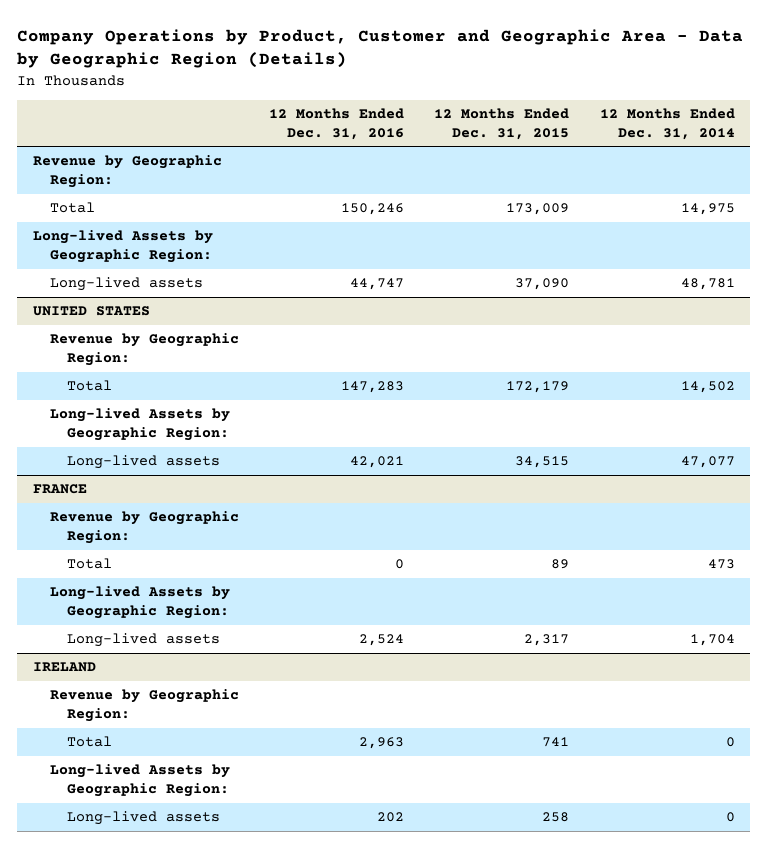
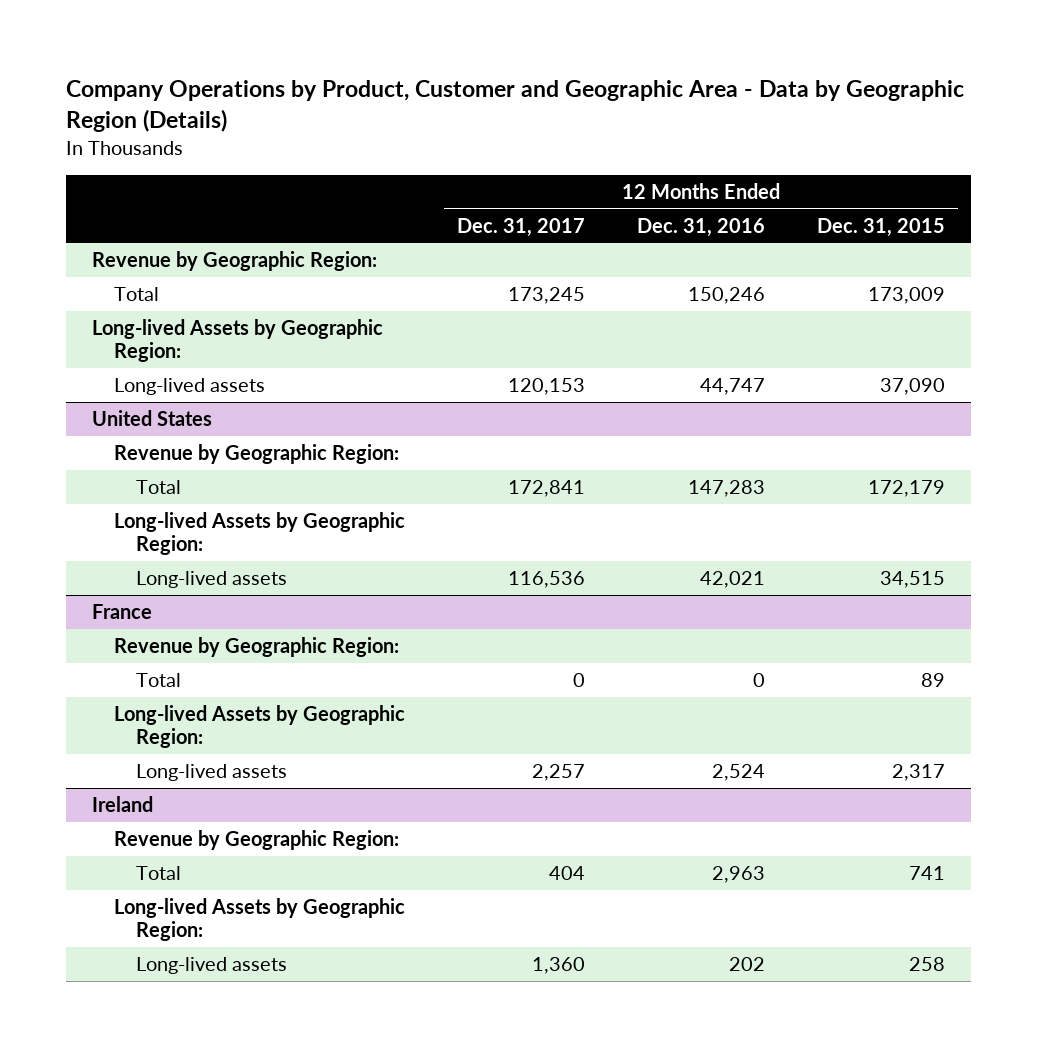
[599,107,735,140] 12 Months Ended Dec. 31, 2014 -> none
none -> [457,217,586,237] Dec. 31, 2017
[32,306,150,317] UNITED STATES -> [92,410,213,427] United States
[32,484,87,495] FRANCE -> [92,604,153,620] France
[32,662,96,673] IRELAND -> [92,796,154,813] Ireland

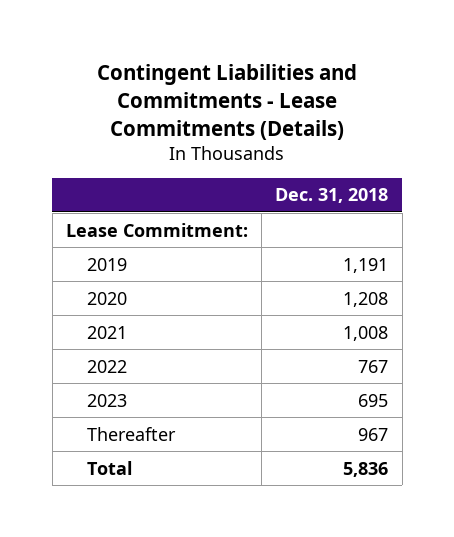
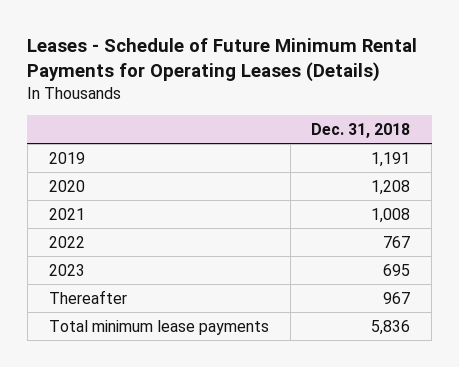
[97,63,358,140] Contingent Liabilities and Commitments - Lease Commitments (Details) -> [27,38,418,83] Leases - Schedule of Future Minimum Rental Payments for Operating Leases (Details)
[65,222,248,237] Lease Commitment: -> none
[87,460,133,475] Total -> [48,319,269,335] Total minimum lease payments

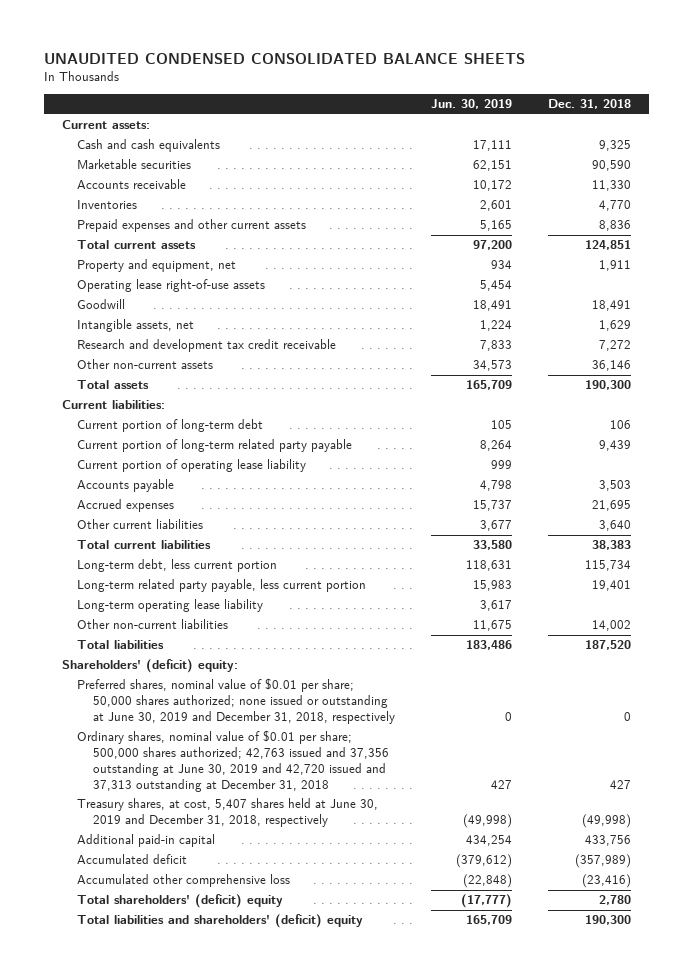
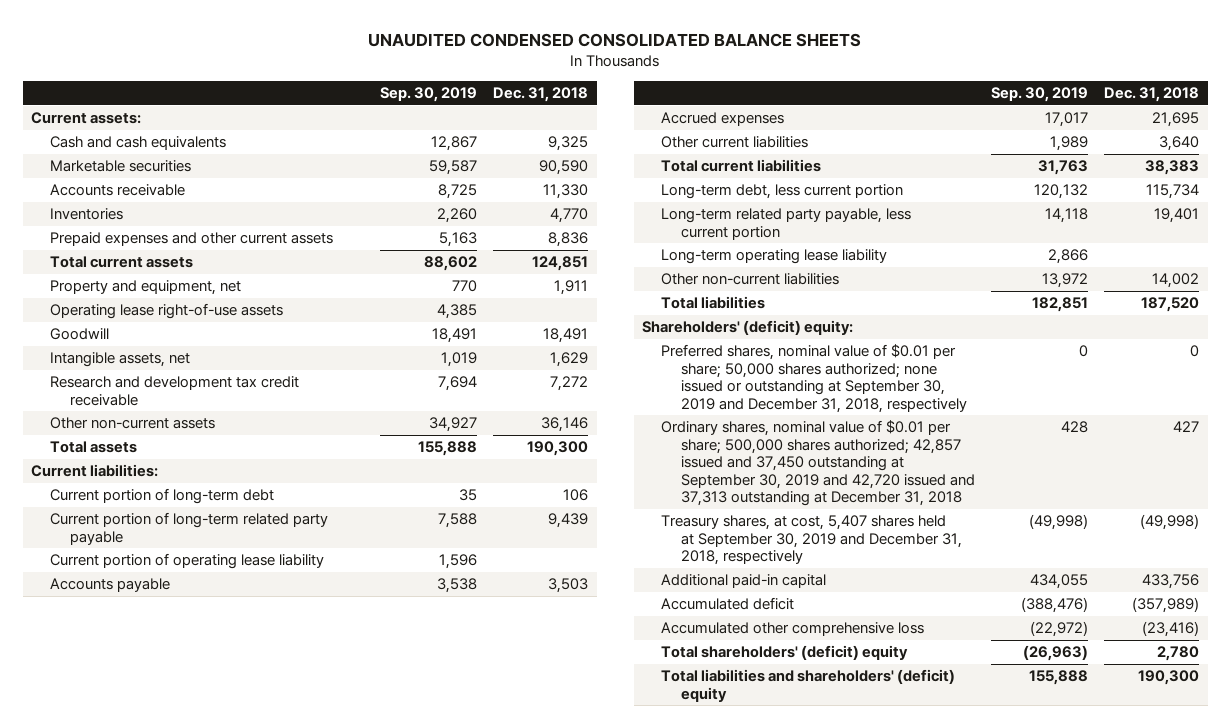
[431,99,513,110] Jun. 30, 2019 -> none
none -> [380,87,478,103] Sep. 30, 2019
[77,678,396,725] Preferred shares, nominal value of $0.01 per share; 50,000 shares authorized; none issued or outstanding at June 30, 2019 and December 31, 2018, respectively -> [661,344,967,413] Preferred shares, nominal value of $0.01 per share; 50,000 shares authorized; none issued or outstanding at September 30, 2019 and December 31, 2018, respectively
[77,730,390,793] Ordinary shares, nominal value of $0.01 per share; 500,000 shares authorized; 42,763 issued and 37,356 outstanding at June 30, 2019 and 42,720 issued and 37,313 outstanding at December 31, 2018 -> [661,420,975,507] Ordinary shares, nominal value of $0.01 per share; 500,000 shares authorized; 42,857 issued and 37,450 outstanding at September 30, 2019 and 42,720 issued and 37,313 outstanding at December 31, 2018
[77,798,379,828] Treasury shares, at cost, 5,407 shares held at June 30, 2019 and December 31, 2018, respectively -> [661,515,962,566] Treasury shares, at cost, 5,407 shares held at September 30, 2019 and December 31, 2018, respectively

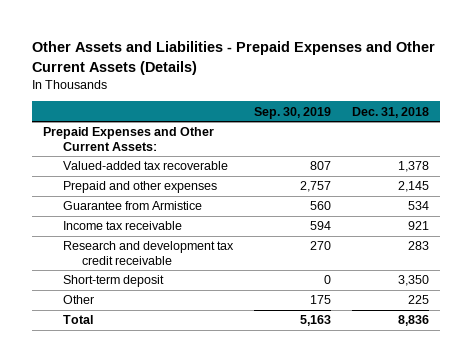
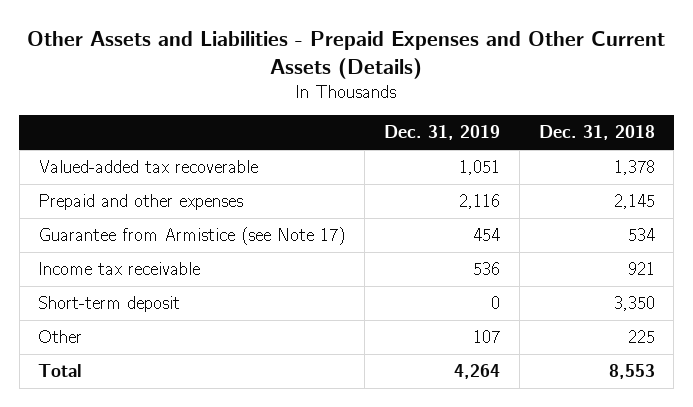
[253,106,331,119] Sep. 30, 2019 -> none
none -> [383,125,500,141] Dec. 31, 2019
[43,127,215,151] Prepaid Expenses and Other Current Assets: -> none
[62,201,202,211] Guarantee from Armistice -> [38,227,346,246] Guarantee from Armistice (see Note 17)
[62,241,234,265] Research and development tax credit receivable -> none
[398,315,430,327] 8,836 -> [608,364,655,380] 8,553

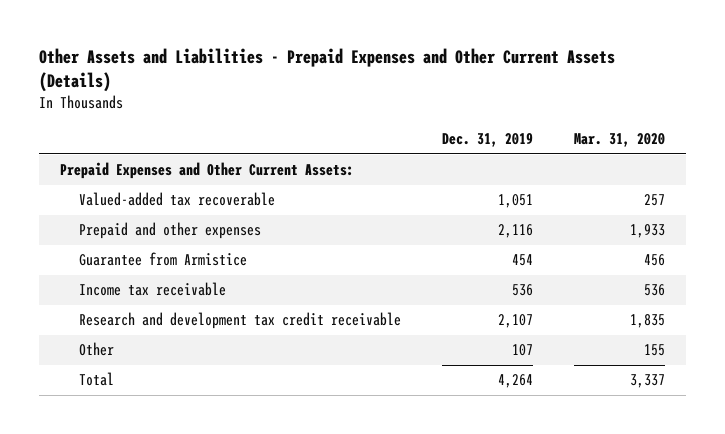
[538,125,655,141] Dec. 31, 2018 -> none
none -> [574,133,666,148] Mar. 31, 2020
none -> [59,162,354,180] Prepaid Expenses and Other Current Assets:
[38,227,346,246] Guarantee from Armistice (see Note 17) -> [78,252,247,267] Guarantee from Armistice
[38,296,181,313] Short-term deposit -> none
none -> [78,312,401,330] Research and development tax credit receivable

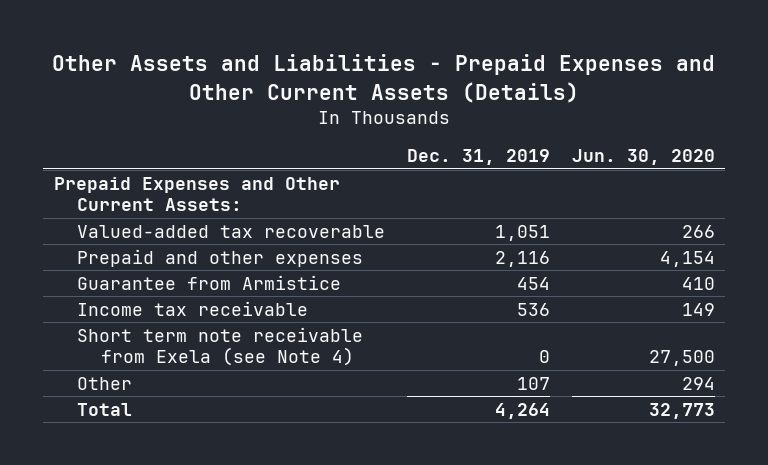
[574,133,666,148] Mar. 31, 2020 -> none
none -> [571,149,715,166] Jun. 30, 2020
[78,312,401,330] Research and development tax credit receivable -> none
none -> [77,326,364,367] Short term note receivable from Exela (see Note 4)

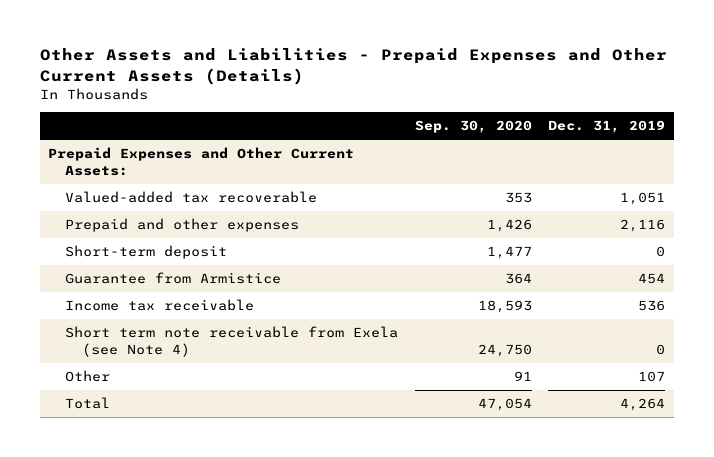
[571,149,715,166] Jun. 30, 2020 -> none
none -> [414,120,532,134] Sep. 30, 2020
none -> [65,245,228,260] Short-term deposit

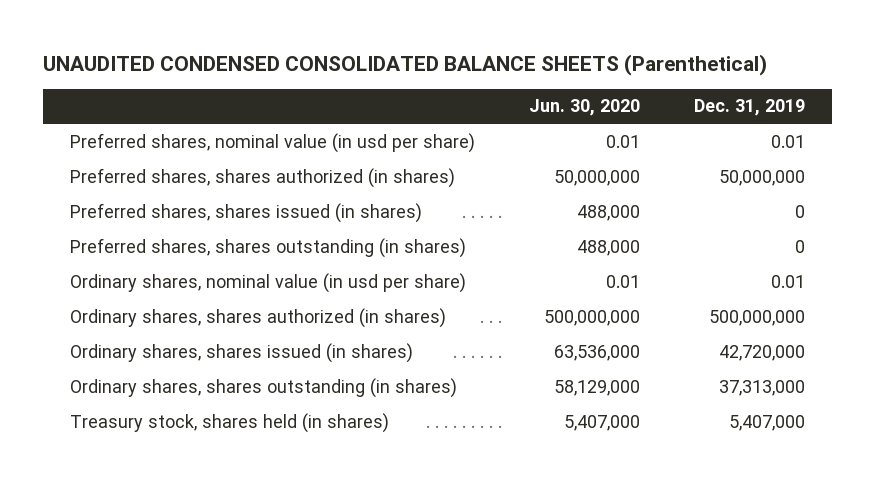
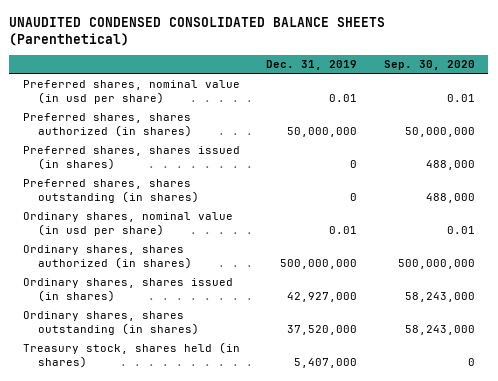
[528,99,640,117] Jun. 30, 2020 -> none
none -> [384,60,476,71] Sep. 30, 2020
[719,344,806,361] 42,720,000 -> [287,292,358,303] 42,927,000
[719,379,806,396] 37,313,000 -> [287,325,358,336] 37,520,000

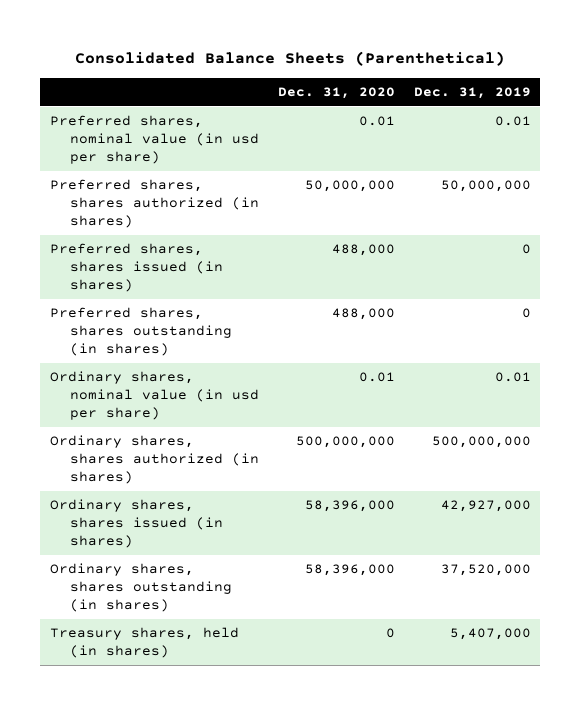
[9,16,386,46] UNAUDITED CONDENSED CONSOLIDATED BALANCE SHEETS (Parenthetical) -> [75,51,506,67] Consolidated Balance Sheets (Parenthetical)
[384,60,476,71] Sep. 30, 2020 -> none
none -> [278,86,396,99] Dec. 31, 2020
[22,342,240,369] Treasury stock, shares held (in shares) -> [49,627,239,659] Treasury shares, held (in shares)

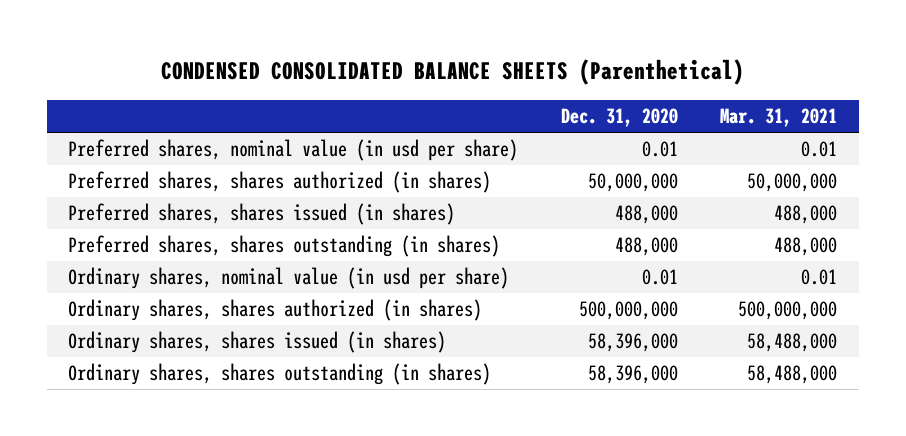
[75,51,506,67] Consolidated Balance Sheets (Parenthetical) -> [160,58,744,85] CONDENSED CONSOLIDATED BALANCE SHEETS (Parenthetical)
[414,86,532,99] Dec. 31, 2019 -> none
none -> [720,108,838,128] Mar. 31, 2021
[49,627,239,659] Treasury shares, held (in shares) -> none

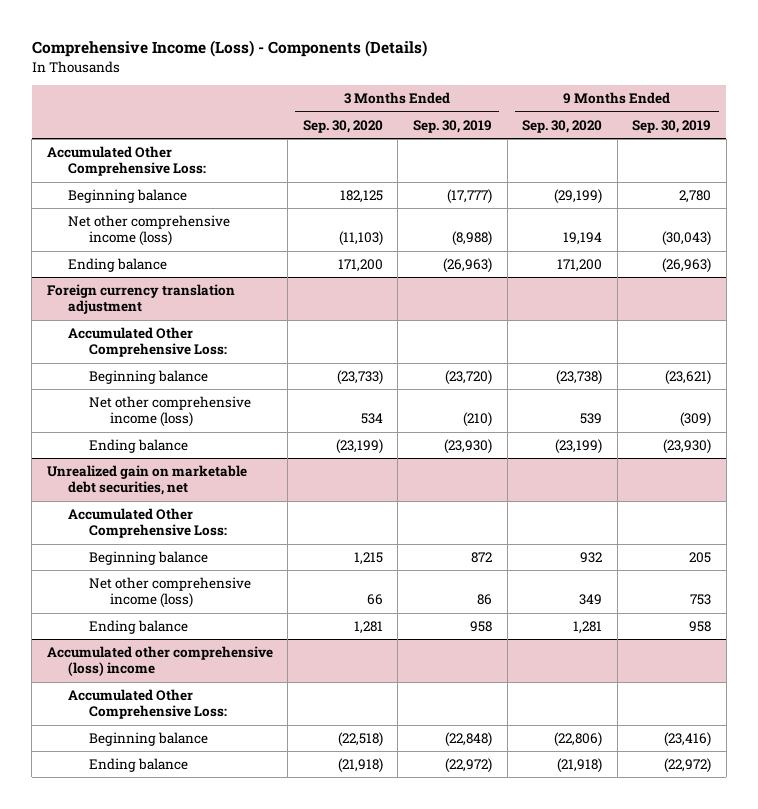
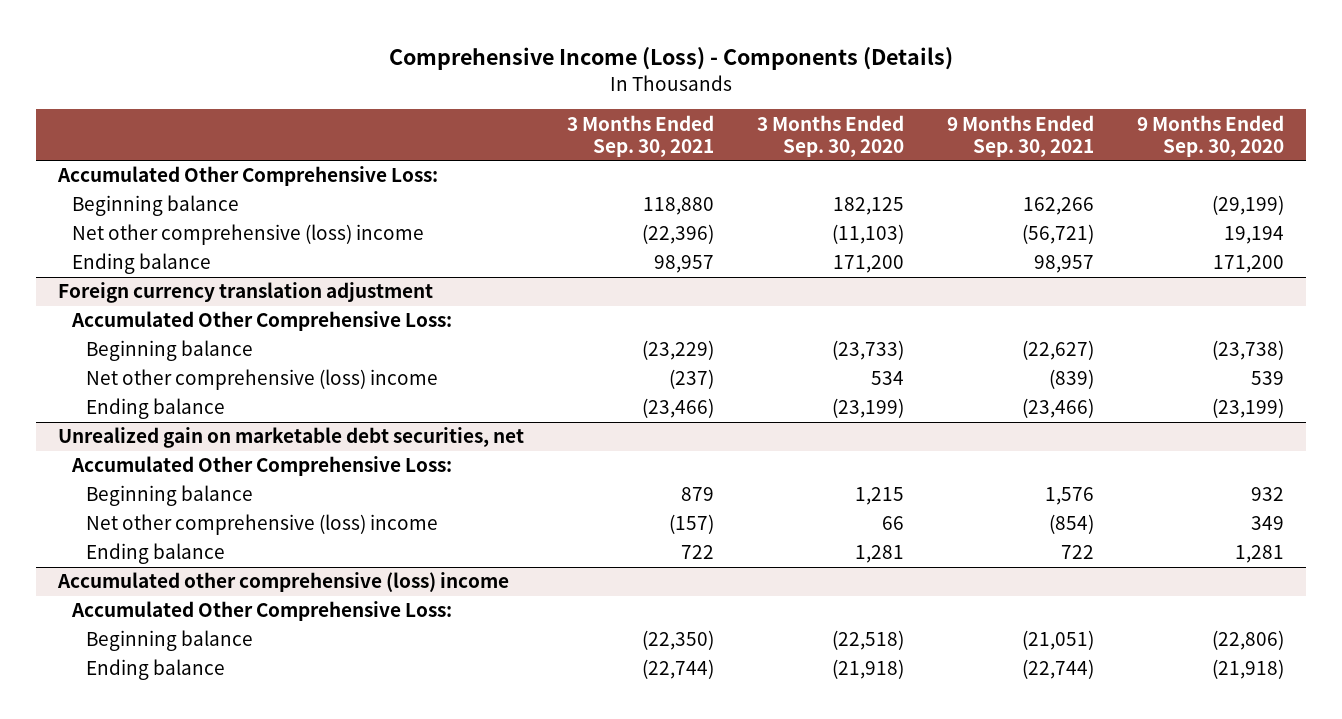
[412,119,492,133] Sep. 30, 2019 -> none
[632,119,712,133] Sep. 30, 2019 -> none
none -> [566,114,714,157] 3 Months Ended Sep. 30, 2021
none -> [947,114,1095,157] 9 Months Ended Sep. 30, 2021
[67,215,230,247] Net other comprehensive income (loss) -> [71,224,424,246] Net other comprehensive (loss) income
[88,396,251,428] Net other comprehensive income (loss) -> [86,369,439,391] Net other comprehensive (loss) income
[88,577,251,609] Net other comprehensive income (loss) -> [86,514,439,536] Net other comprehensive (loss) income

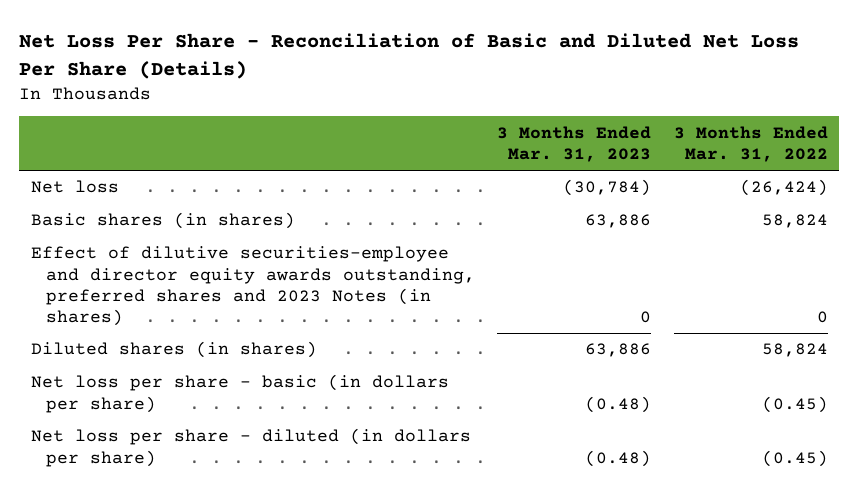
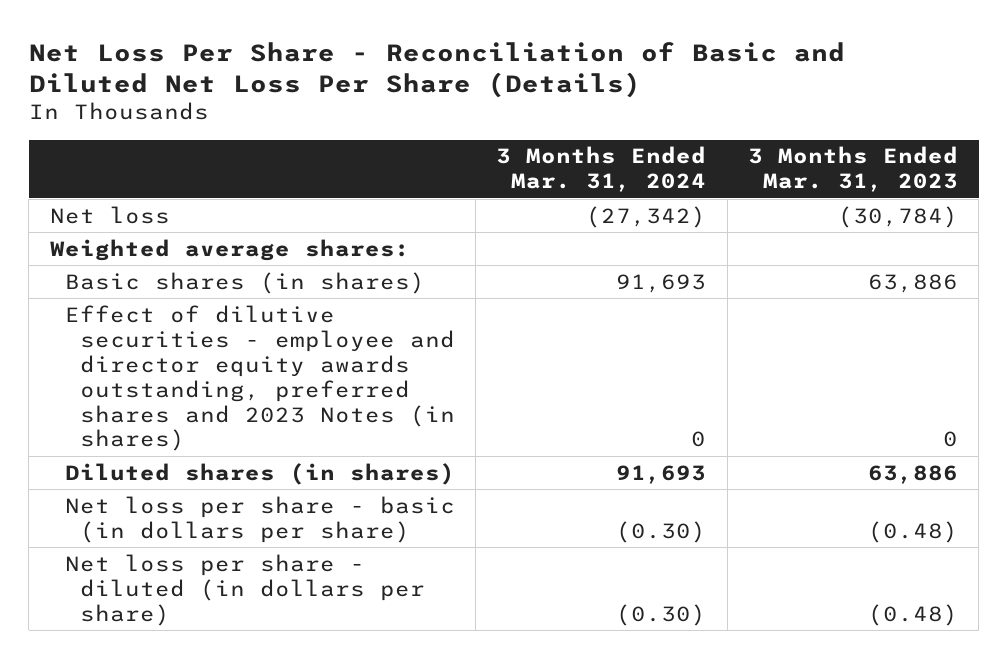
[673,125,828,163] 3 Months Ended Mar. 31, 2022 -> none
none -> [496,146,707,193] 3 Months Ended Mar. 31, 2024
none -> [49,238,410,261] Weighted average shares:
[30,246,475,327] Effect of dilutive securities-employee and director equity awards outstanding, preferred shares and 2023 Notes (in shares) -> [64,304,455,452] Effect of dilutive securities - employee and director equity awards outstanding, preferred shares and 2023 Notes (in shares)

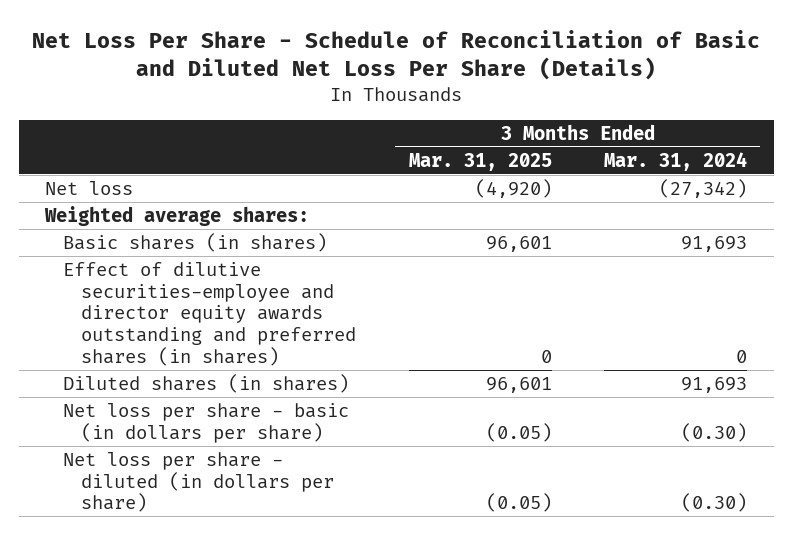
[28,41,845,99] Net Loss Per Share - Reconciliation of Basic and Diluted Net Loss Per Share (Details) -> [32,29,761,81] Net Loss Per Share - Schedule of Reconciliation of Basic and Diluted Net Loss Per Share (Details)
[747,146,958,193] 3 Months Ended Mar. 31, 2023 -> none
none -> [408,152,552,171] Mar. 31, 2025
[64,304,455,452] Effect of dilutive securities - employee and director equity awards outstanding, preferred shares and 2023 Notes (in shares) -> [63,261,356,366] Effect of dilutive securities-employee and director equity awards outstanding and preferred shares (in shares)

